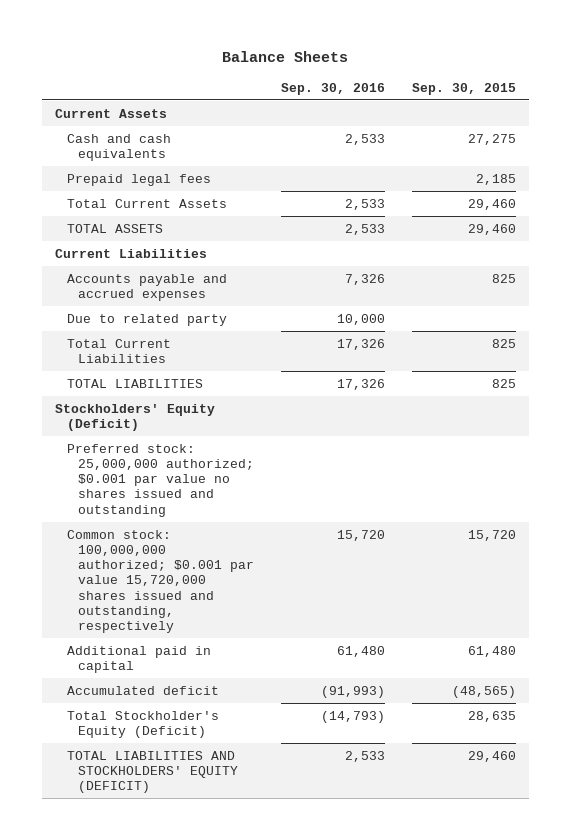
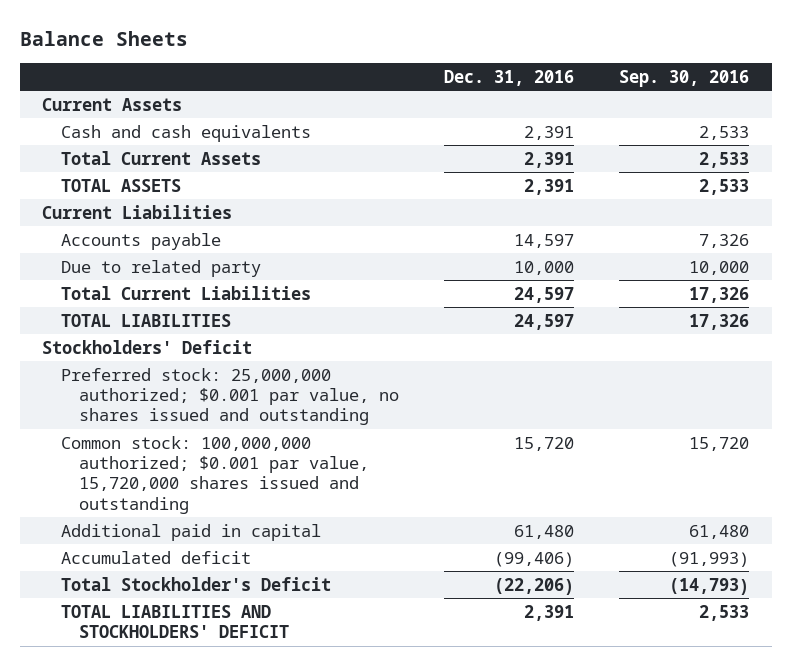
[411,82,516,95] Sep. 30, 2015 -> none
none -> [444,69,575,86] Dec. 31, 2016
[66,173,211,186] Prepaid legal fees -> none
[66,273,227,301] Accounts payable and accrued expenses -> [60,232,221,250] Accounts payable
[54,403,215,431] Stockholders' Equity (Deficit) -> [42,339,253,354] Stockholders' Deficit
[66,443,255,517] Preferred stock: 25,000,000 authorized; $0.001 par value no shares issued and outstanding -> [60,367,400,426] Preferred stock: 25,000,000 authorized; $0.001 par value, no shares issued and outstanding
[66,529,255,634] Common stock: 100,000,000 authorized; $0.001 par value 15,720,000 shares issued and outstanding, respectively -> [60,435,370,514] Common stock: 100,000,000 authorized; $0.001 par value, 15,720,000 shares issued and outstanding
[66,710,219,738] Total Stockholder's Equity (Deficit) -> [60,576,331,591] Total Stockholder's Deficit
[66,750,239,794] TOTAL LIABILITIES AND STOCKHOLDERS' EQUITY (DEFICIT) -> [60,604,290,639] TOTAL LIABILITIES AND STOCKHOLDERS' DEFICIT

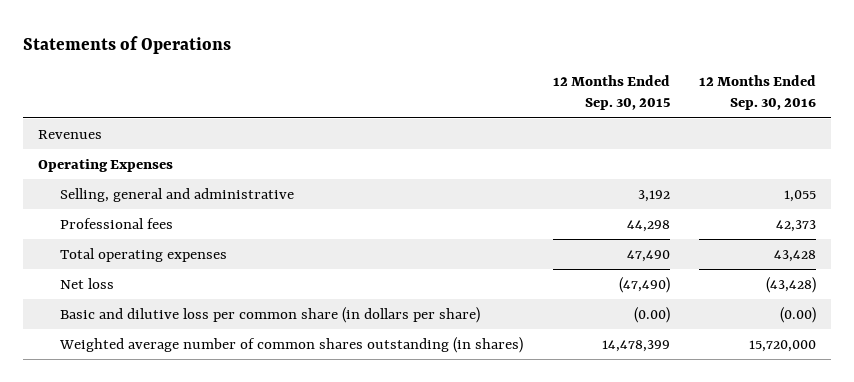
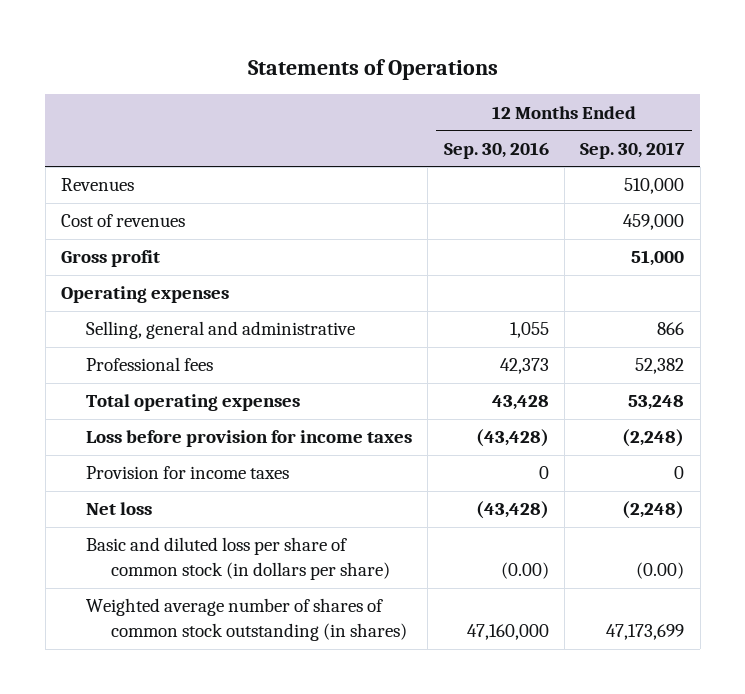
[552,75,670,111] 12 Months Ended Sep. 30, 2015 -> none
none -> [580,141,686,159] Sep. 30, 2017
none -> [61,214,186,228] Cost of revenues
none -> [61,250,161,268] Gross profit
[38,158,174,172] Operating Expenses -> [61,286,230,304] Operating expenses
none -> [86,430,413,448] Loss before provision for income taxes
none -> [86,466,290,480] Provision for income taxes
[60,306,481,323] Basic and dilutive loss per common share (in dollars per share) -> [86,537,390,581] Basic and diluted loss per share of common stock (in dollars per share)
[59,336,524,353] Weighted average number of common shares outstanding (in shares) -> [86,598,407,642] Weighted average number of shares of common stock outstanding (in shares)
[749,339,817,352] 15,720,000 -> [466,624,549,641] 47,160,000

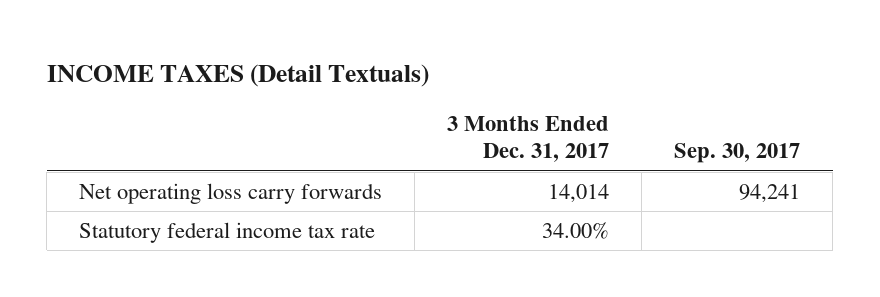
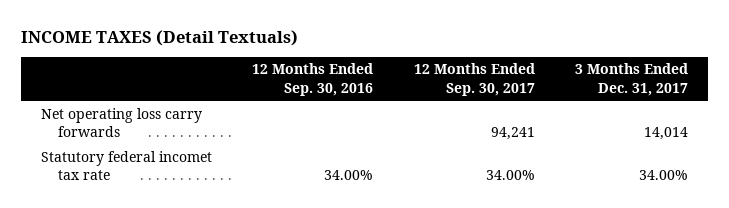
[674,143,801,164] Sep. 30, 2017 -> none
none -> [252,63,374,96] 12 Months Ended Sep. 30, 2016
none -> [413,63,535,96] 12 Months Ended Sep. 30, 2017
[79,222,376,244] Statutory federal income tax rate -> [40,150,212,180] Statutory federal incomet tax rate

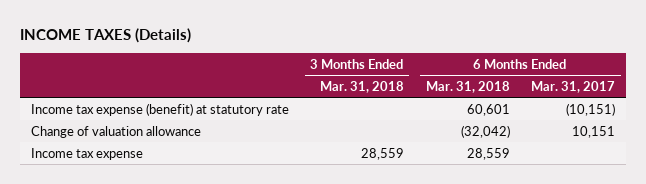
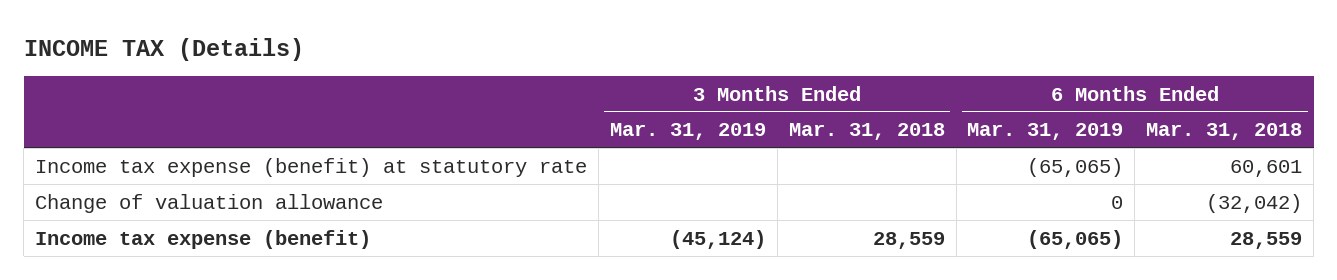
[20,28,192,44] INCOME TAXES (Details) -> [23,37,304,61] INCOME TAX (Details)
[531,80,616,93] Mar. 31, 2017 -> none
none -> [609,123,766,141] Mar. 31, 2019
none -> [967,123,1124,141] Mar. 31, 2019
[31,147,144,160] Income tax expense -> [35,229,372,249] Income tax expense (benefit)

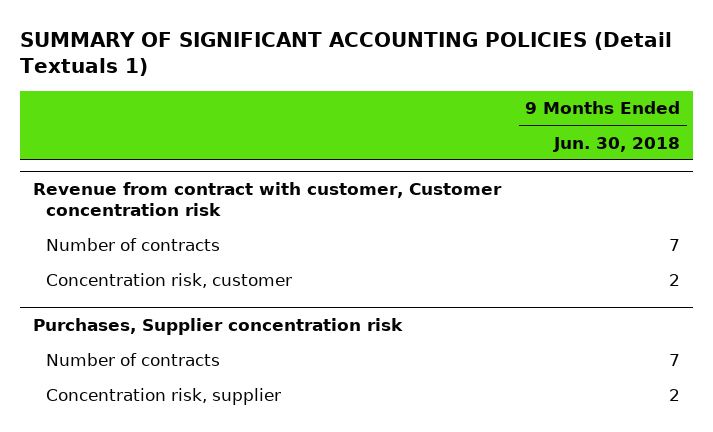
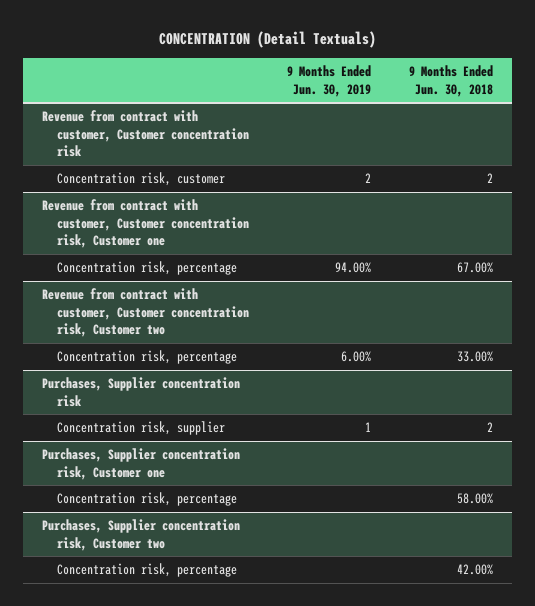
[20,31,673,77] SUMMARY OF SIGNIFICANT ACCOUNTING POLICIES (Detail Textuals 1) -> [158,31,376,49] CONCENTRATION (Detail Textuals)
none -> [287,65,372,97] 9 Months Ended Jun. 30, 2019
[46,237,221,251] Number of contracts -> none
none -> [42,199,250,249] Revenue from contract with customer, Customer concentration risk, Customer one
none -> [57,261,238,276] Concentration risk, percentage
none -> [42,288,250,338] Revenue from contract with customer, Customer concentration risk, Customer two
none -> [57,350,238,365] Concentration risk, percentage
[46,352,221,366] Number of contracts -> none
none -> [42,448,241,480] Purchases, Supplier concentration risk, Customer one
none -> [57,492,238,507] Concentration risk, percentage
none -> [42,519,241,551] Purchases, Supplier concentration risk, Customer two
none -> [57,563,238,578] Concentration risk, percentage

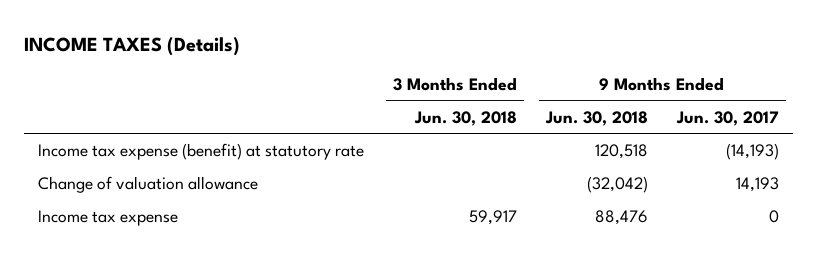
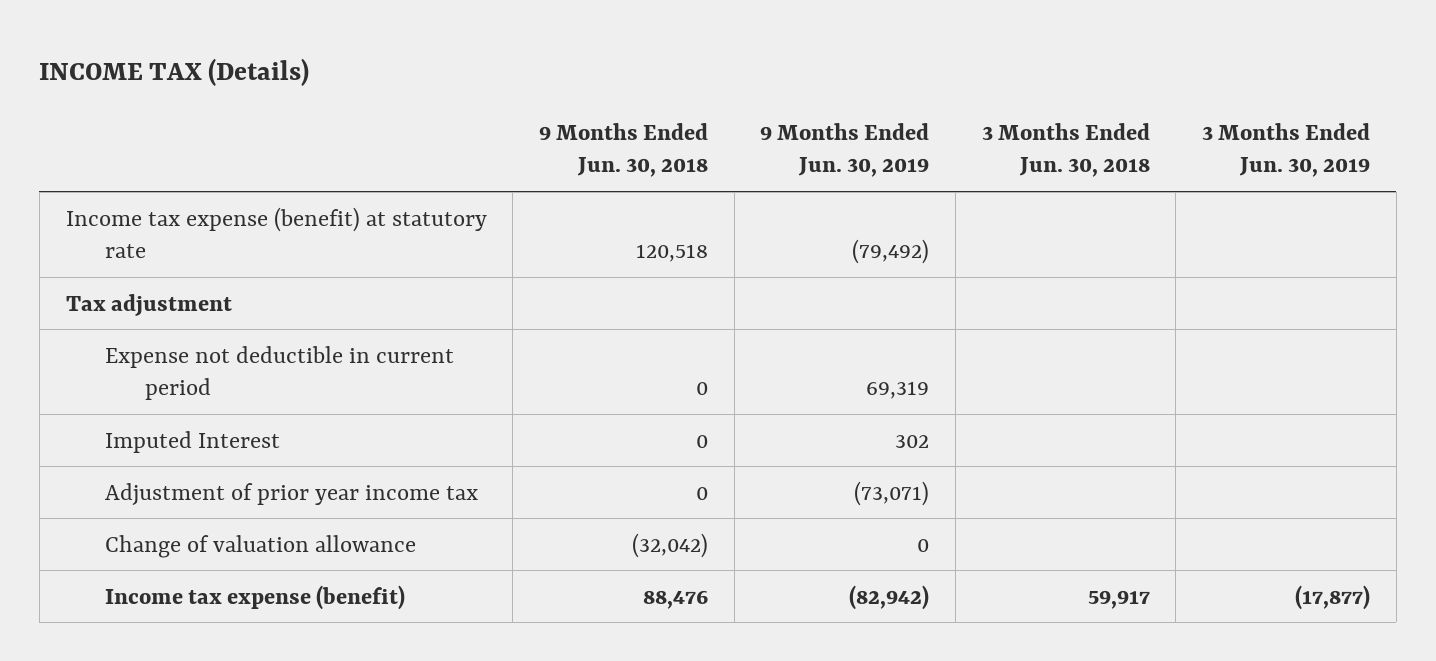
[23,36,240,56] INCOME TAXES (Details) -> [39,58,310,87] INCOME TAX (Details)
[675,110,779,126] Jun. 30, 2017 -> none
none -> [760,122,930,178] 9 Months Ended Jun. 30, 2019
none -> [1201,122,1370,178] 3 Months Ended Jun. 30, 2019
none -> [65,293,232,316] Tax adjustment
none -> [105,345,455,401] Expense not deductible in current period
none -> [105,430,281,453] Imputed Interest
none -> [105,482,479,505] Adjustment of prior year income tax
[38,210,179,227] Income tax expense -> [105,584,406,610] Income tax expense (benefit)

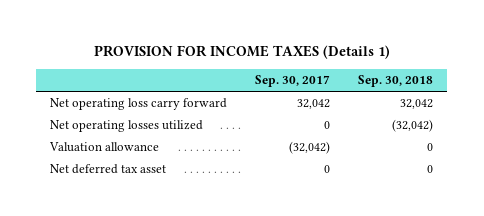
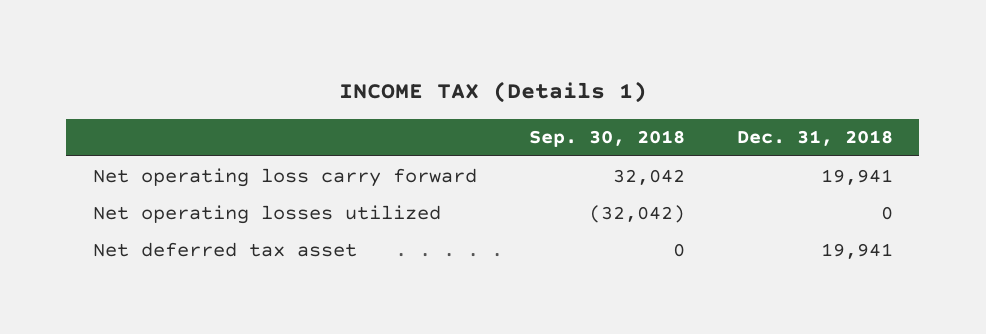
[93,45,390,60] PROVISION FOR INCOME TAXES (Details 1) -> [338,81,647,104] INCOME TAX (Details 1)
[255,75,331,88] Sep. 30, 2017 -> none
none -> [736,130,893,147] Dec. 31, 2018
[49,142,160,153] Valuation allowance -> none

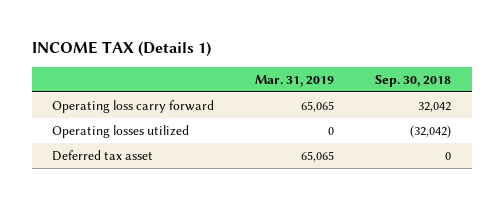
[736,130,893,147] Dec. 31, 2018 -> none
none -> [255,74,335,87] Mar. 31, 2019
[92,167,477,187] Net operating loss carry forward -> [52,99,215,113] Operating loss carry forward
[92,204,441,224] Net operating losses utilized -> [52,124,190,138] Operating losses utilized
[92,241,357,257] Net deferred tax asset -> [52,149,154,161] Deferred tax asset

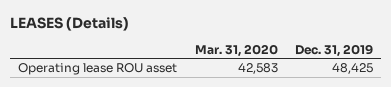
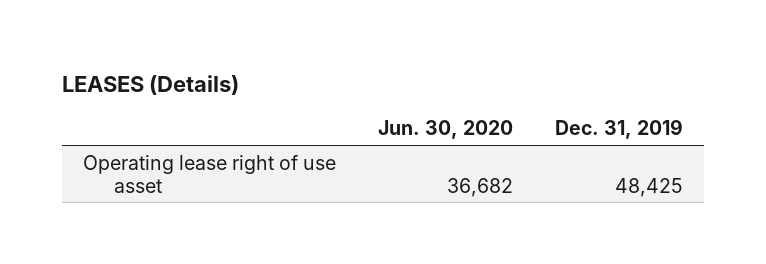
[194,43,278,57] Mar. 31, 2020 -> none
none -> [377,120,513,140] Jun. 30, 2020
[18,63,178,76] Operating lease ROU asset -> [83,154,337,193] Operating lease right of use asset

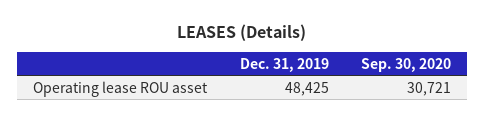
[377,120,513,140] Jun. 30, 2020 -> none
none -> [361,57,452,72] Sep. 30, 2020
[83,154,337,193] Operating lease right of use asset -> [32,80,208,97] Operating lease ROU asset

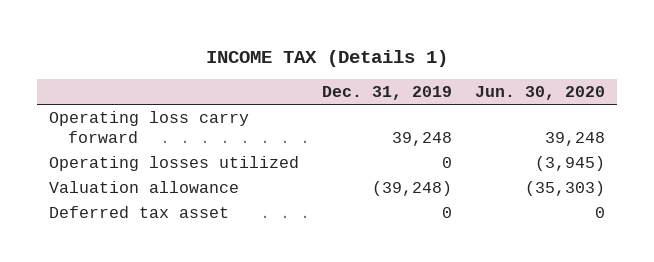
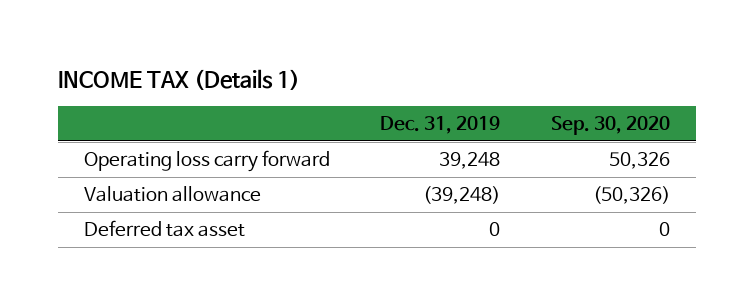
[475,86,606,101] Jun. 30, 2020 -> none
none -> [551,116,671,136] Sep. 30, 2020
[48,155,299,171] Operating losses utilized -> none

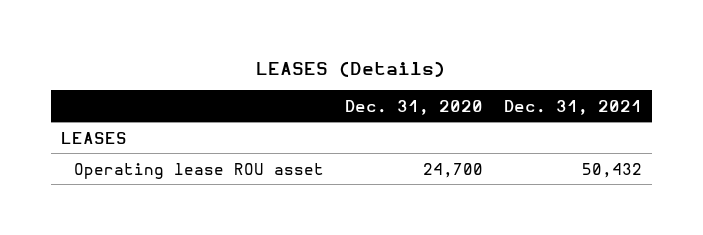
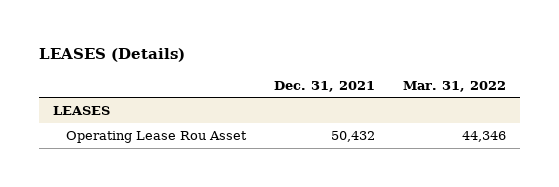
[344,99,483,115] Dec. 31, 2020 -> none
none -> [402,80,506,92] Mar. 31, 2022
[73,162,324,179] Operating lease ROU asset -> [65,131,247,144] Operating Lease Rou Asset

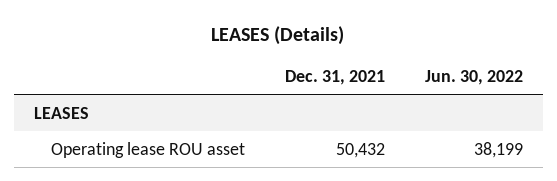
[402,80,506,92] Mar. 31, 2022 -> none
none -> [424,69,523,85] Jun. 30, 2022
[65,131,247,144] Operating Lease Rou Asset -> [50,141,245,158] Operating lease ROU asset

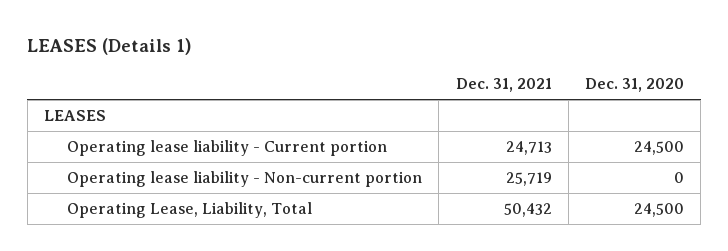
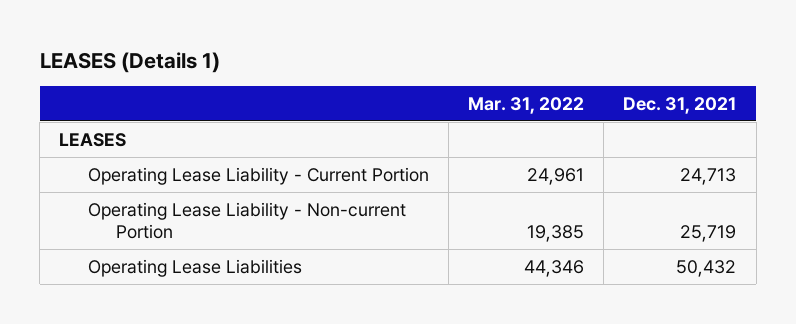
[585,78,685,93] Dec. 31, 2020 -> none
none -> [467,96,584,114] Mar. 31, 2022
[67,140,388,157] Operating lease liability - Current portion -> [87,166,429,185] Operating Lease Liability - Current Portion
[67,171,423,188] Operating lease liability - Non-current portion -> [87,201,406,240] Operating Lease Liability - Non-current Portion
[67,202,313,219] Operating Lease, Liability, Total -> [87,258,302,277] Operating Lease Liabilities

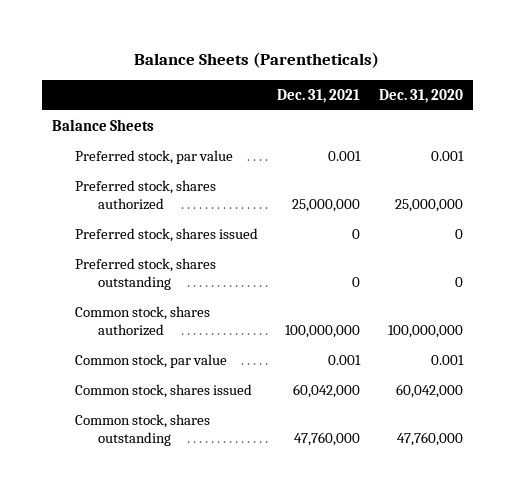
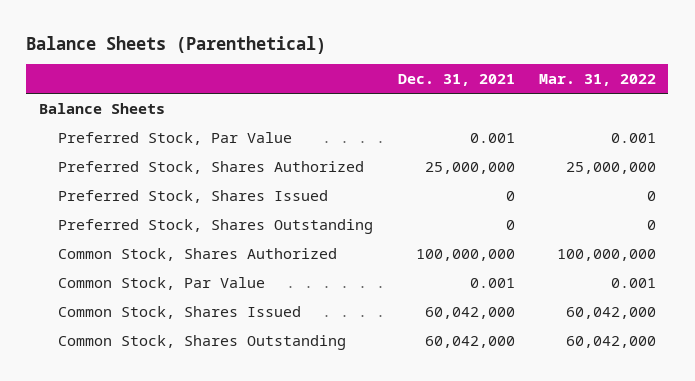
[134,52,380,69] Balance Sheets (Parentheticals) -> [26,35,327,54] Balance Sheets (Parenthetical)
[379,88,464,103] Dec. 31, 2020 -> none
none -> [539,74,657,87] Mar. 31, 2022
[75,149,234,164] Preferred stock, par value -> [58,131,293,145] Preferred Stock, Par Value
[75,179,217,211] Preferred stock, shares authorized -> [58,160,365,174] Preferred Stock, Shares Authorized
[75,227,259,242] Preferred stock, shares issued -> [58,189,329,203] Preferred Stock, Shares Issued
[75,257,217,291] Preferred stock, shares outstanding -> [58,218,374,234] Preferred Stock, Shares Outstanding
[75,305,211,337] Common stock, shares authorized -> [58,247,338,261] Common Stock, Shares Authorized
[75,353,228,368] Common stock, par value -> [58,276,266,290] Common Stock, Par Value
[75,383,253,398] Common stock, shares issued -> [58,305,302,319] Common Stock, Shares Issued
[75,413,211,447] Common stock, shares outstanding -> [58,334,347,350] Common Stock, Shares Outstanding
[294,432,361,447] 47,760,000 -> [424,335,515,348] 60,042,000

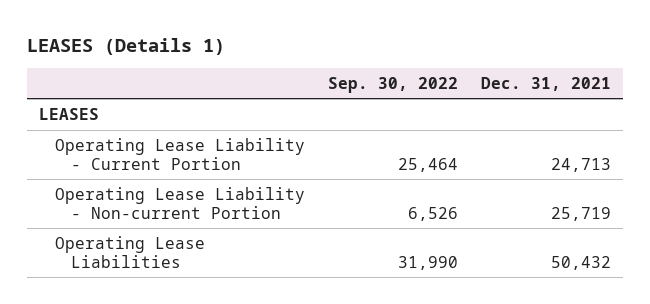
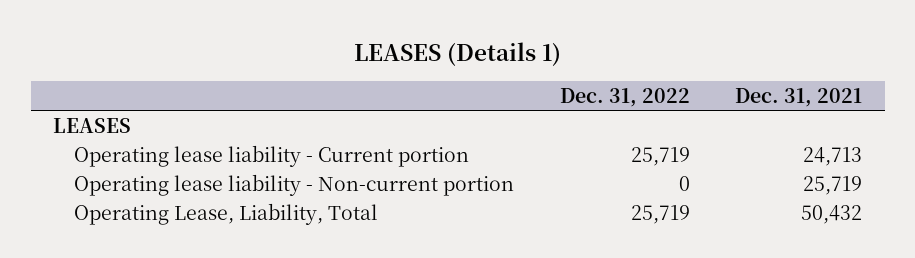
[328,76,459,93] Sep. 30, 2022 -> none
none -> [559,87,690,107] Dec. 31, 2022
[54,138,305,170] Operating Lease Liability - Current Portion -> [74,144,470,167] Operating lease liability - Current portion
[54,187,305,219] Operating Lease Liability - Non-current Portion -> [74,173,515,196] Operating lease liability - Non-current portion
[54,236,205,268] Operating Lease Liabilities -> [74,202,379,225] Operating Lease, Liability, Total

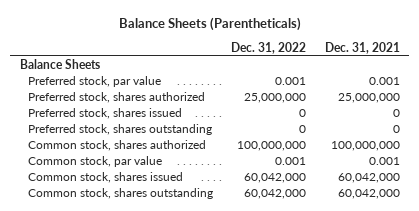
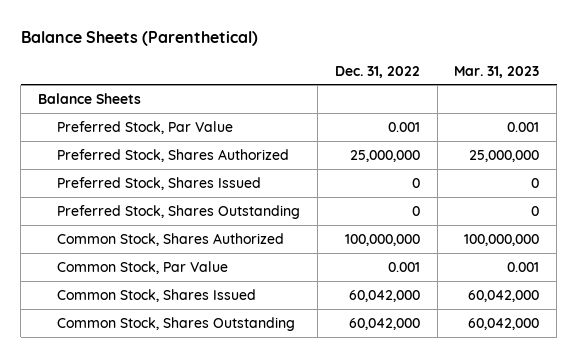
[118,17,301,32] Balance Sheets (Parentheticals) -> [20,30,258,46] Balance Sheets (Parenthetical)
[324,41,400,54] Dec. 31, 2021 -> none
none -> [454,65,540,78] Mar. 31, 2023
[27,76,161,88] Preferred stock, par value -> [57,120,234,134] Preferred Stock, Par Value
[27,92,205,104] Preferred stock, shares authorized -> [57,148,290,162] Preferred Stock, Shares Authorized
[27,108,182,120] Preferred stock, shares issued -> [57,176,262,190] Preferred Stock, Shares Issued
[27,124,212,136] Preferred stock, shares outstanding -> [57,204,301,219] Preferred Stock, Shares Outstanding
[27,140,206,152] Common stock, shares authorized -> [57,232,285,246] Common Stock, Shares Authorized
[27,156,162,168] Common stock, par value -> [57,260,229,274] Common Stock, Par Value
[27,172,183,184] Common stock, shares issued -> [57,288,257,302] Common Stock, Shares Issued
[27,188,213,200] Common stock, shares outstanding -> [57,316,296,331] Common Stock, Shares Outstanding

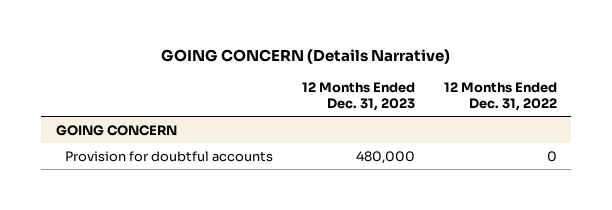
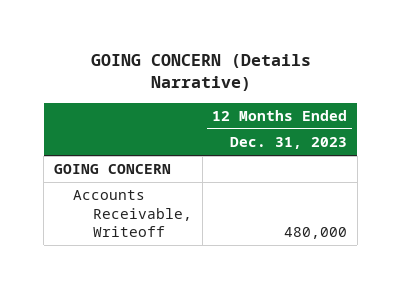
[443,81,557,111] 12 Months Ended Dec. 31, 2022 -> none
[65,150,274,162] Provision for doubtful accounts -> [73,190,193,237] Accounts Receivable, Writeoff

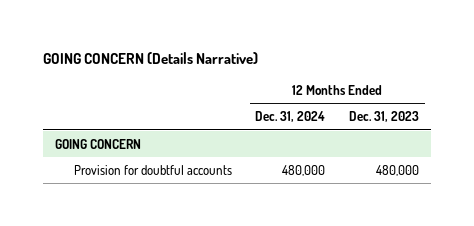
none -> [255,111,326,123] Dec. 31, 2024
[73,190,193,237] Accounts Receivable, Writeoff -> [73,164,232,175] Provision for doubtful accounts

